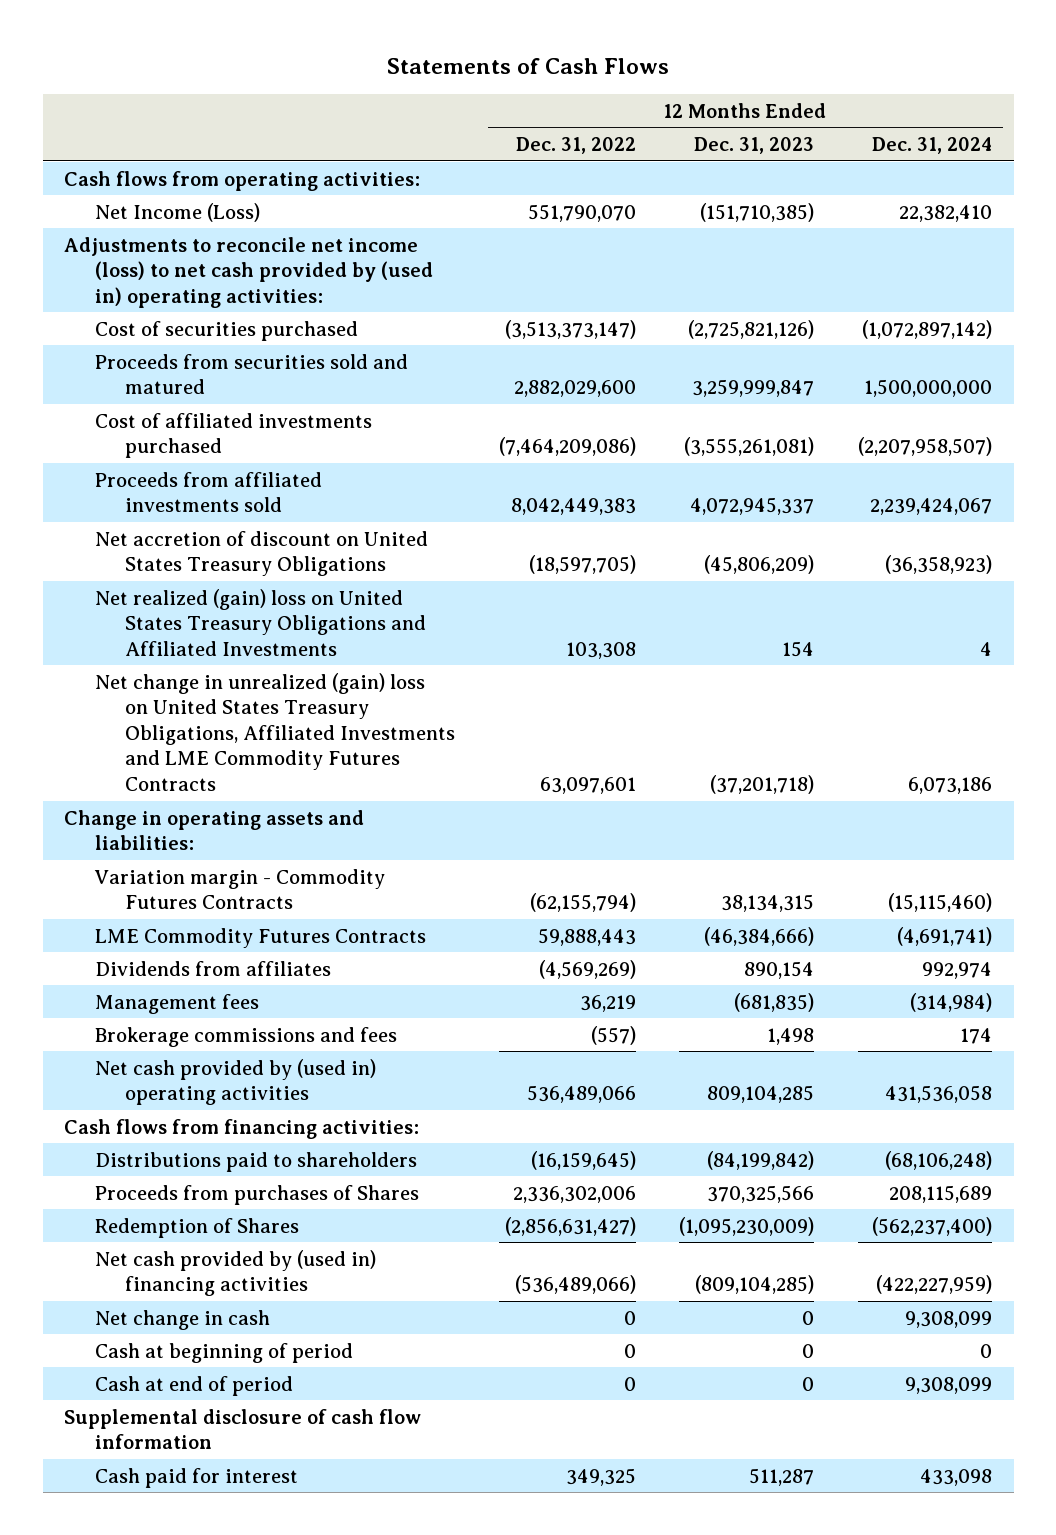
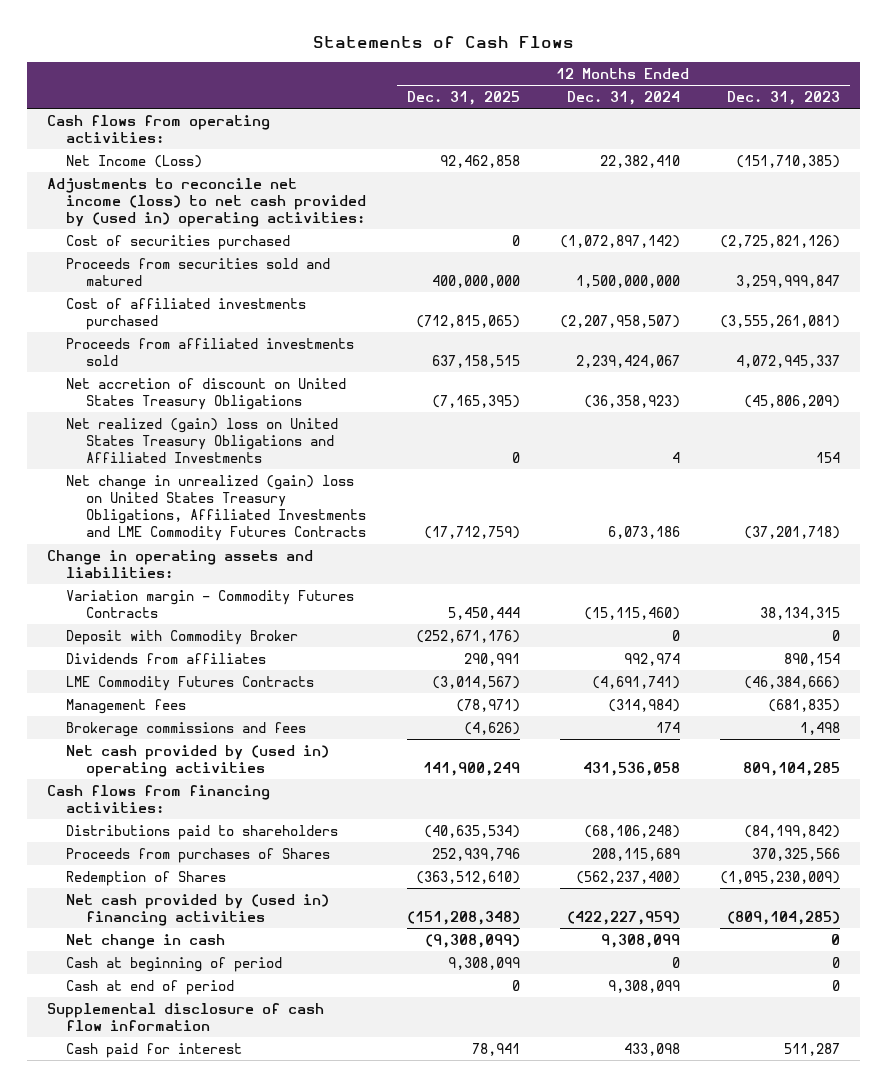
[515,136,636,154] Dec. 31, 2022 -> none
none -> [406,90,520,105] Dec. 31, 2025
none -> [66,629,299,645] Deposit with Commodity Broker
[94,927,426,948] LME Commodity Futures Contracts -> [66,675,315,691] LME Commodity Futures Contracts

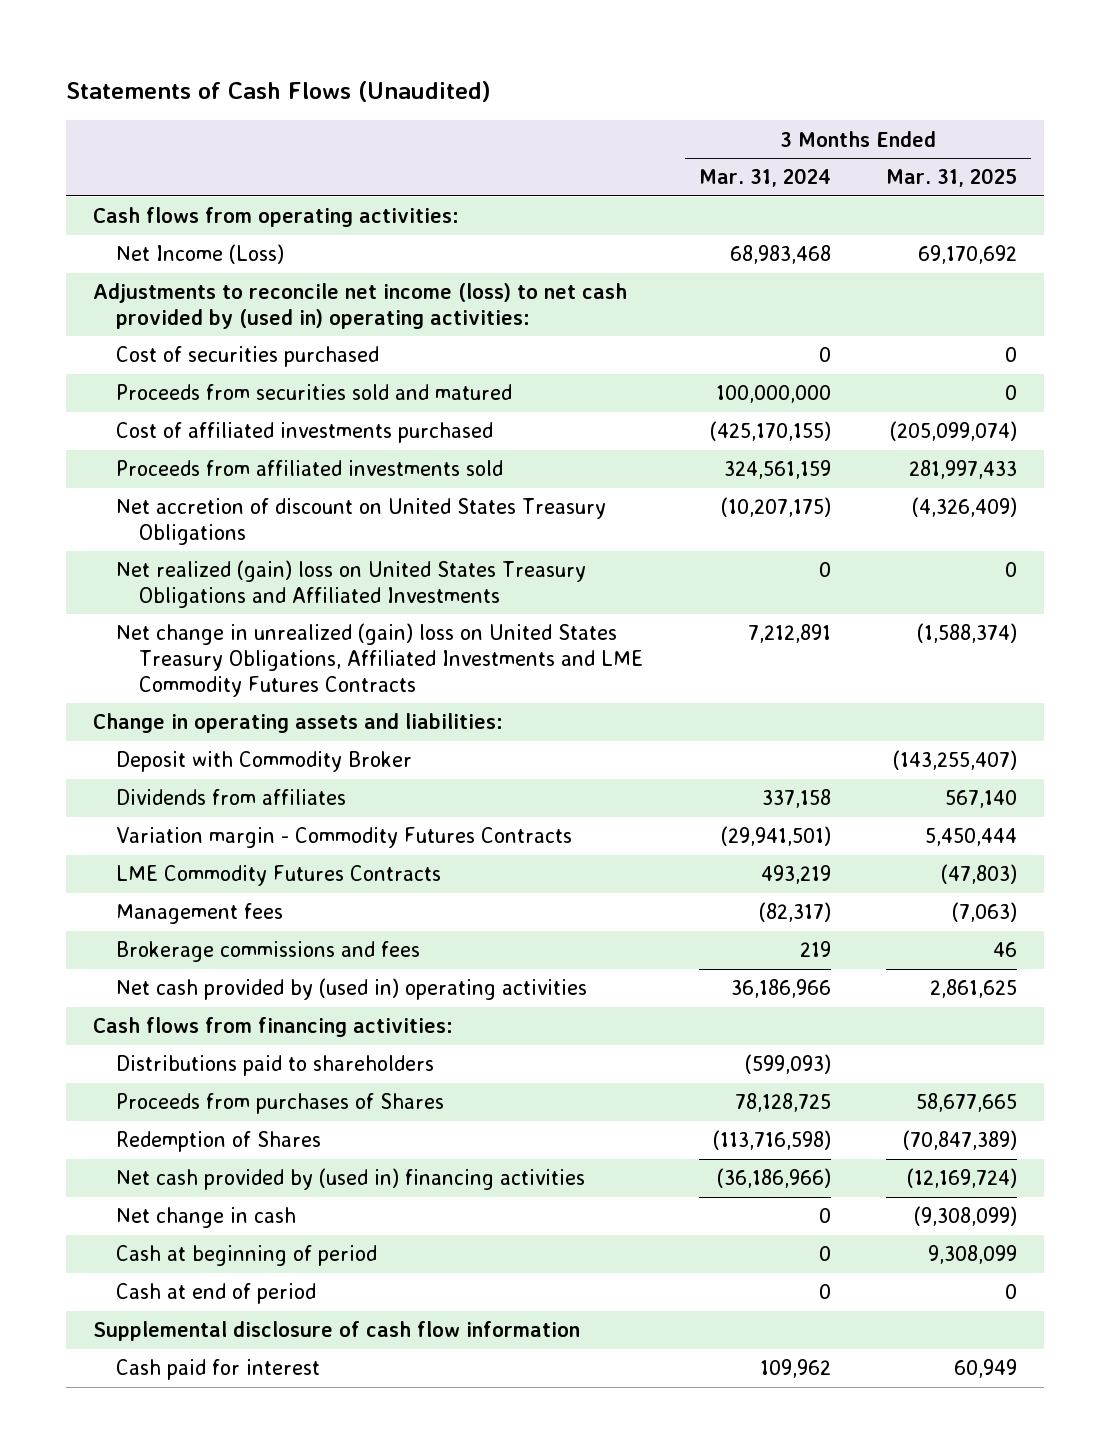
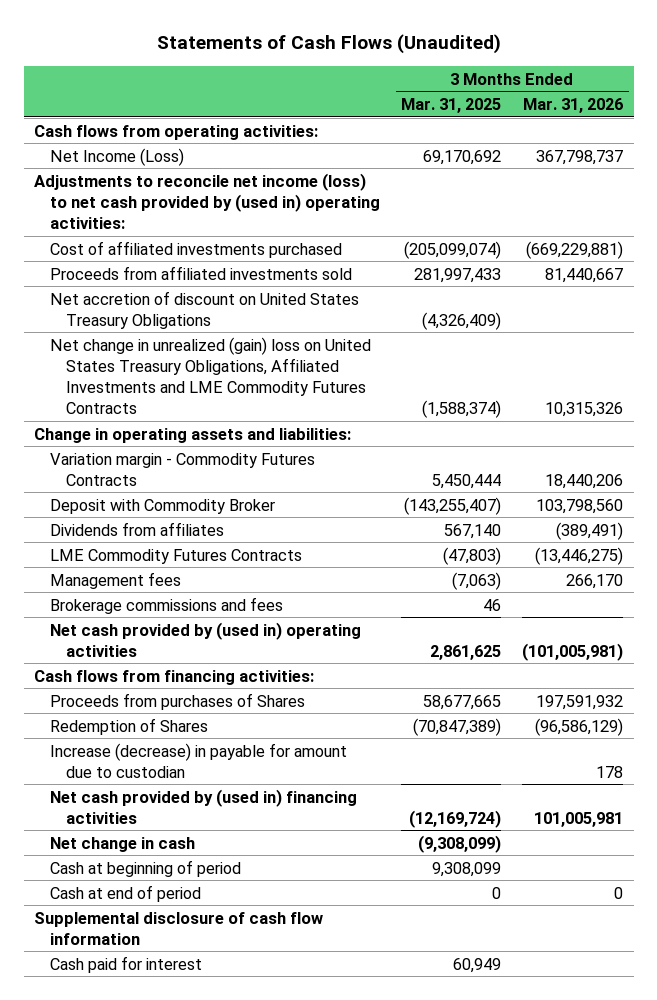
[698,168,831,188] Mar. 31, 2024 -> none
none -> [523,98,624,114] Mar. 31, 2026
[116,346,380,368] Cost of securities purchased -> none
[116,384,513,401] Proceeds from securities sold and matured -> none
[116,560,587,608] Net realized (gain) loss on United States Treasury Obligations and Affiliated Investments -> none
[116,827,573,849] Variation margin - Commodity Futures Contracts -> [50,452,316,486] Variation margin - Commodity Futures Contracts
[116,1055,435,1077] Distributions paid to shareholders -> none
none -> [50,742,348,778] Increase (decrease) in payable for amount due to custodian

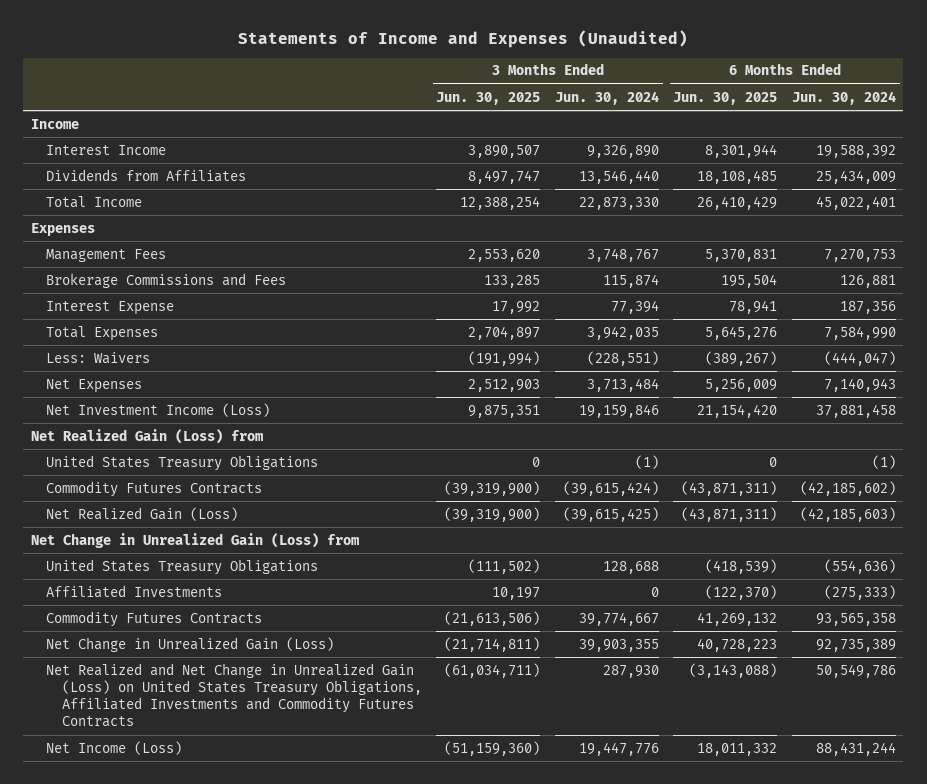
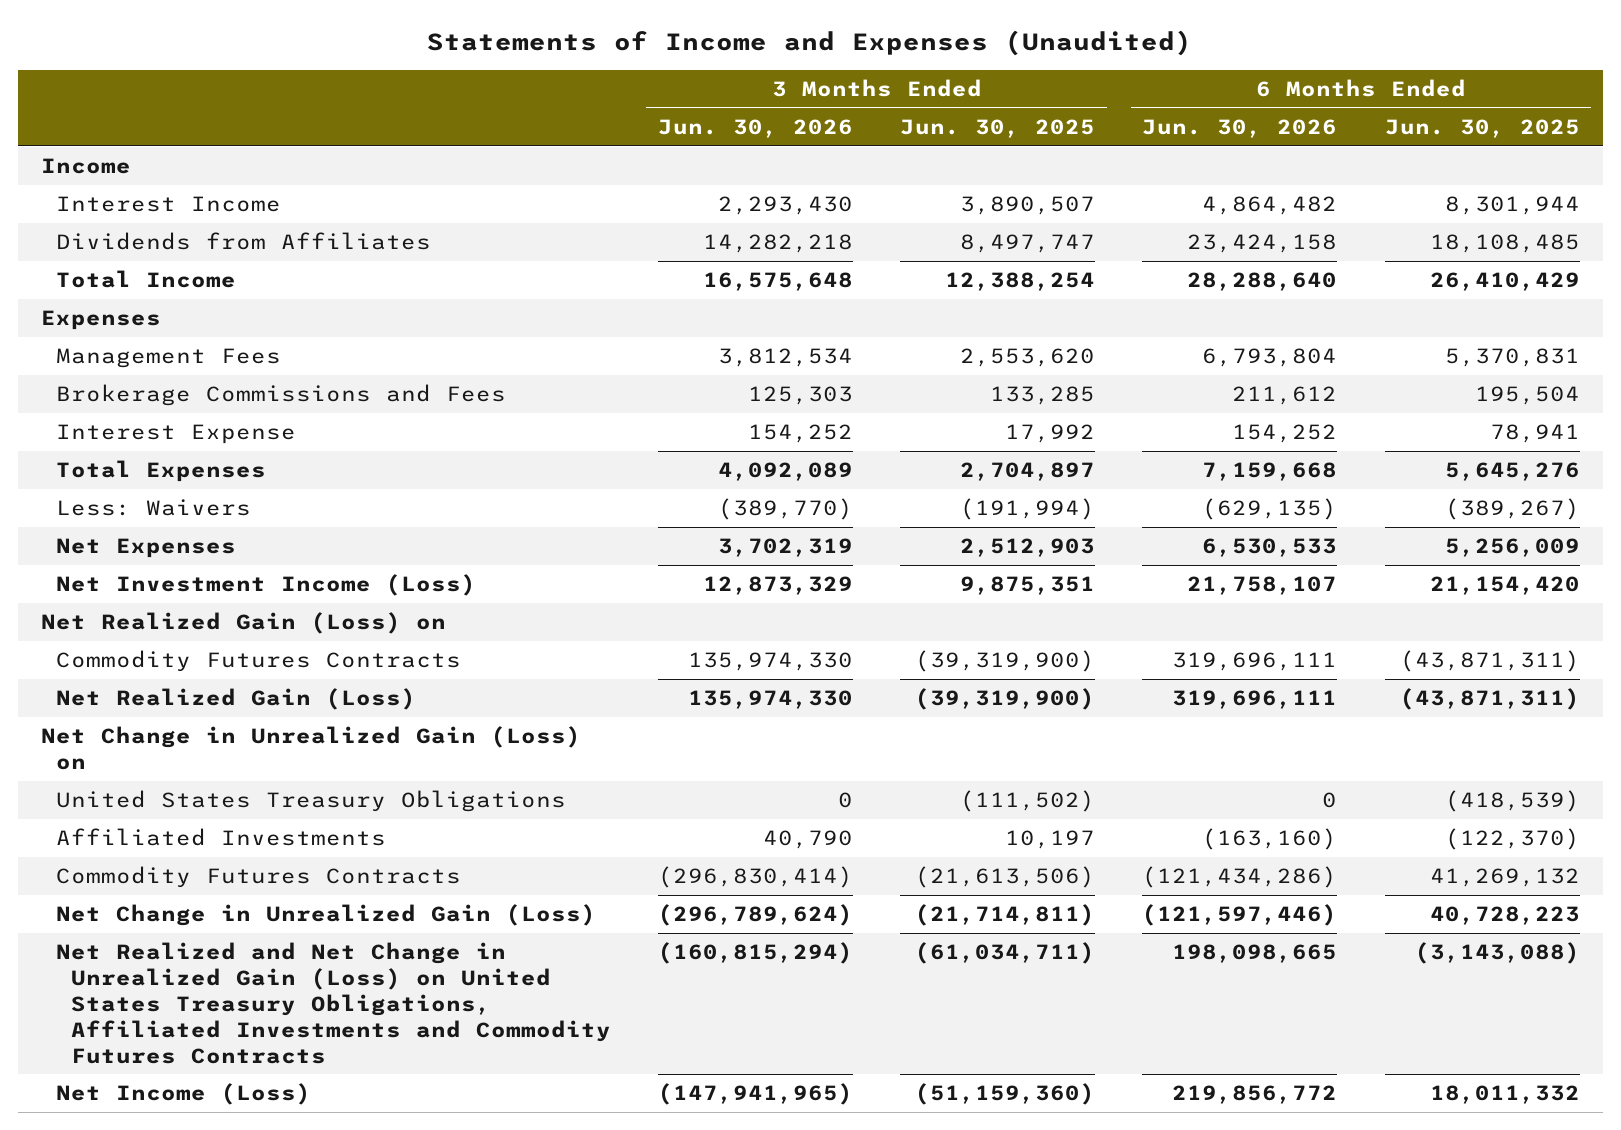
[554,90,659,105] Jun. 30, 2024 -> none
[792,90,897,105] Jun. 30, 2024 -> none
none -> [657,119,853,139] Jun. 30, 2026
none -> [1142,119,1338,139] Jun. 30, 2026
[46,454,319,471] United States Treasury Obligations -> none
[30,428,263,444] Net Realized Gain (Loss) from -> [41,612,447,635] Net Realized Gain (Loss) on
[30,532,359,548] Net Change in Unrealized Gain (Loss) from -> [41,726,582,771] Net Change in Unrealized Gain (Loss) on

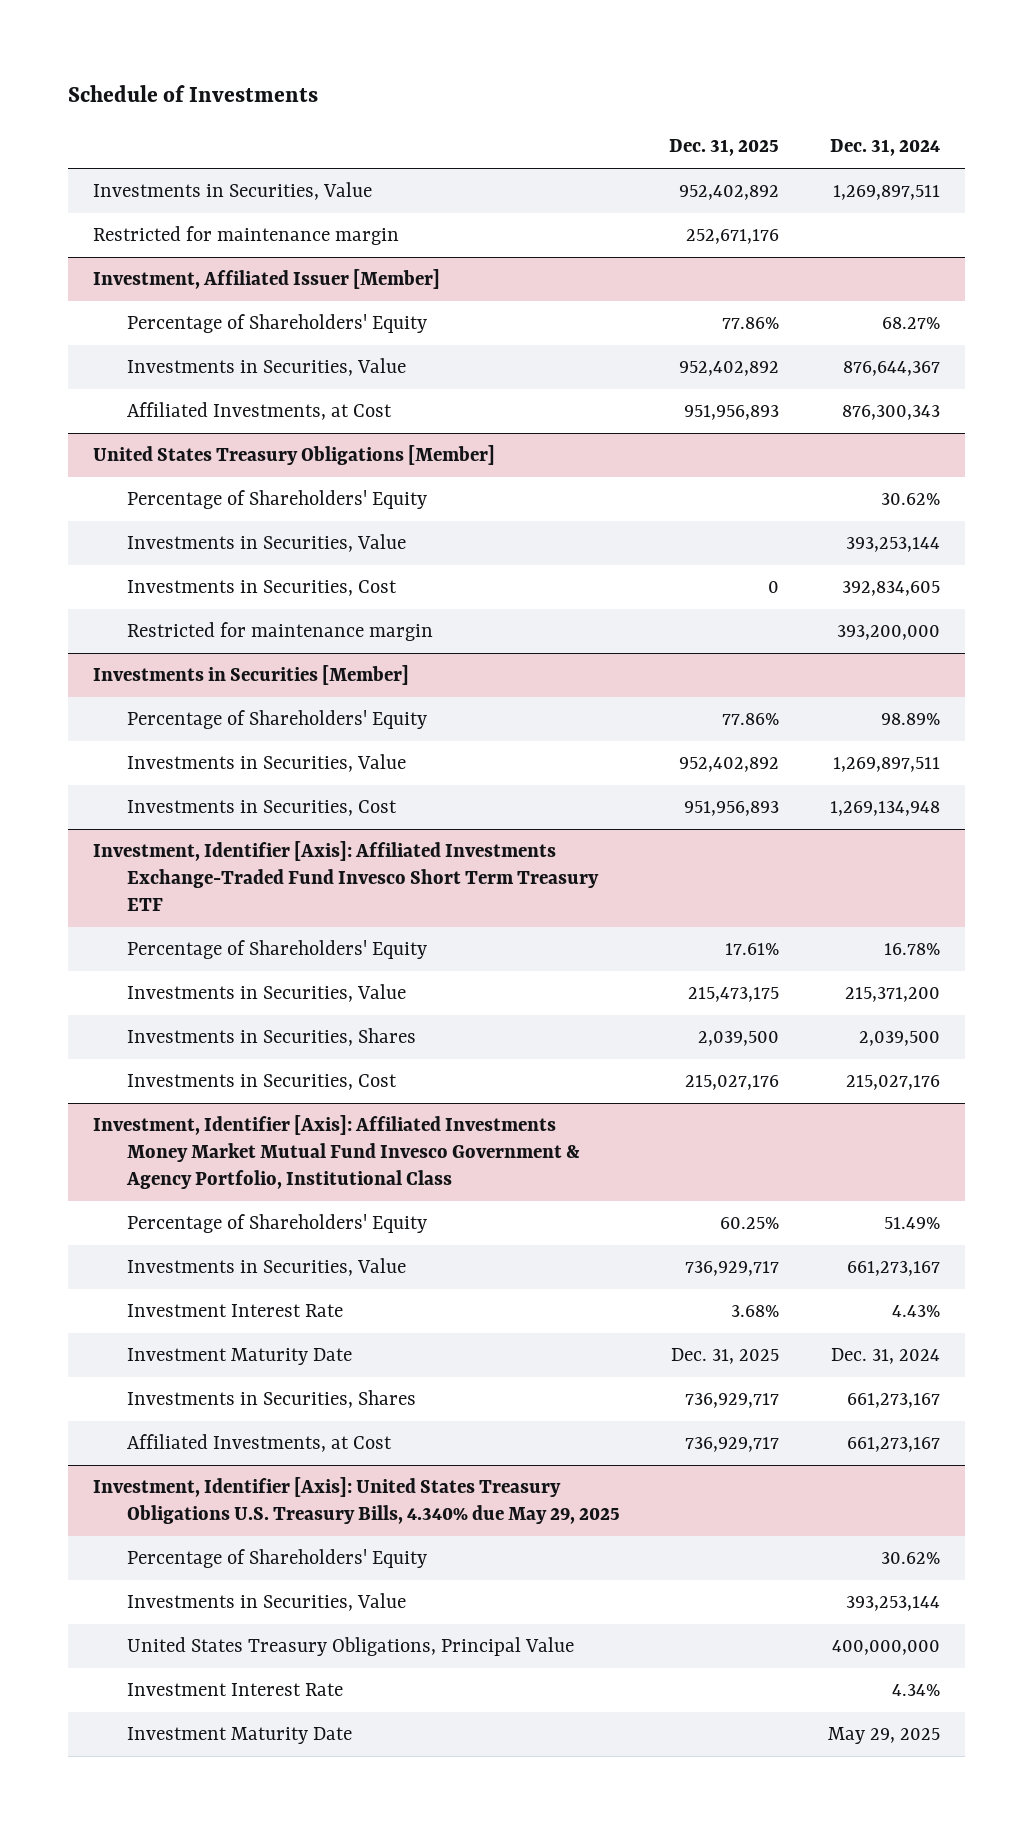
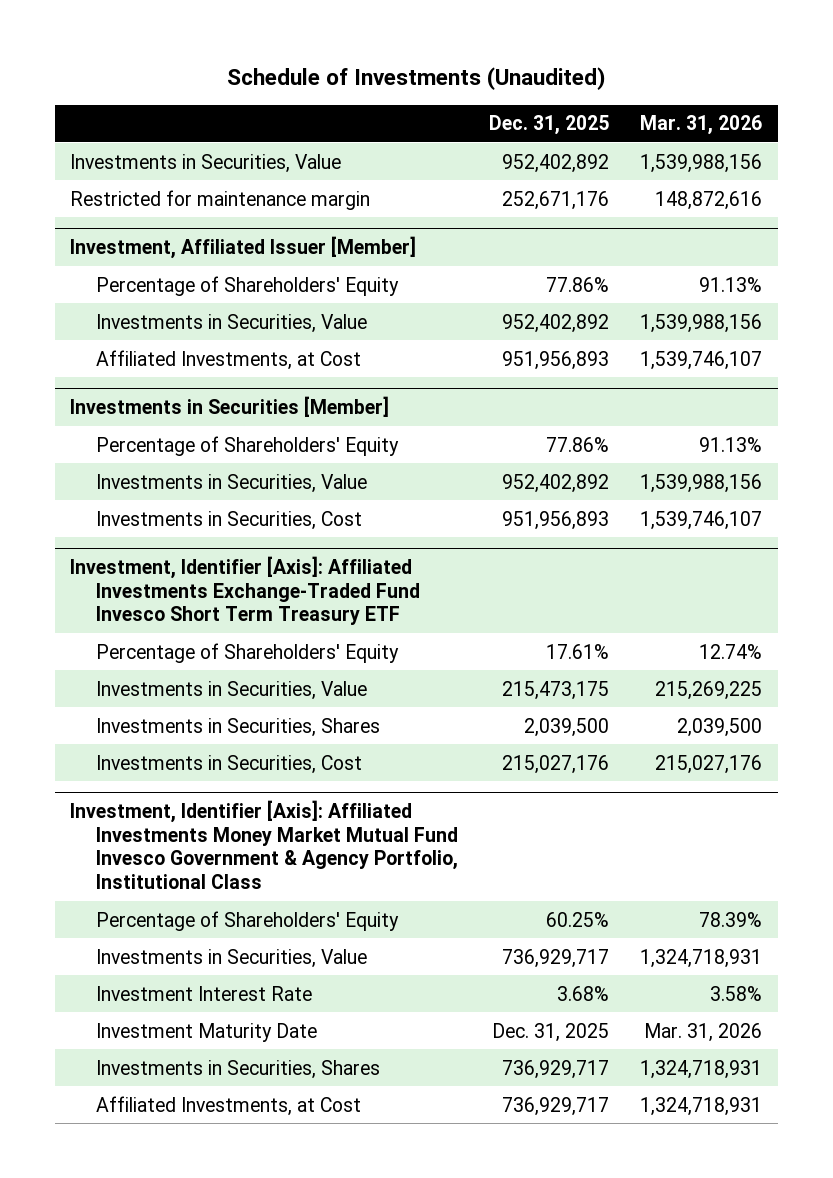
[68,85,319,103] Schedule of Investments -> [227,66,606,90] Schedule of Investments (Unaudited)
[830,139,941,157] Dec. 31, 2024 -> none
none -> [640,115,763,136] Mar. 31, 2026
[92,445,495,466] United States Treasury Obligations [Member] -> none
[126,490,427,510] Percentage of Shareholders' Equity -> none
[126,534,406,553] Investments in Securities, Value -> none
[126,580,397,597] Investments in Securities, Cost -> none
[126,622,433,642] Restricted for maintenance margin -> none
[92,1477,620,1525] Investment, Identifier [Axis]: United States Treasury Obligations U.S. Treasury Bills, 4.340% due May 29, 2025 -> none
[126,1549,427,1569] Percentage of Shareholders' Equity -> none
[126,1593,406,1612] Investments in Securities, Value -> none
[126,1637,574,1657] United States Treasury Obligations, Principal Value -> none
[126,1683,343,1697] Investment Interest Rate -> none
[126,1727,352,1745] Investment Maturity Date -> none

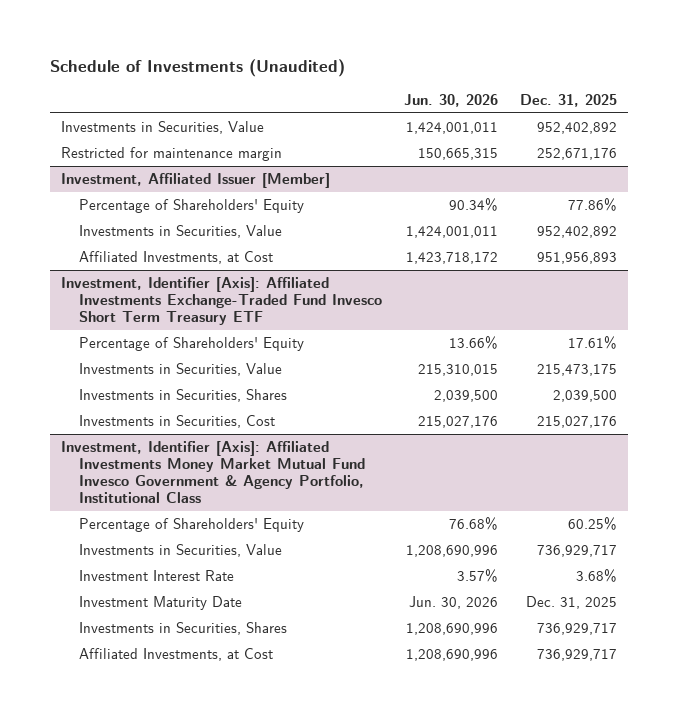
[640,115,763,136] Mar. 31, 2026 -> none
none -> [403,93,498,107] Jun. 30, 2026
[70,396,390,418] Investments in Securities [Member] -> none
[96,435,400,456] Percentage of Shareholders' Equity -> none
[96,473,368,493] Investments in Securities, Value -> none
[96,510,363,530] Investments in Securities, Cost -> none

